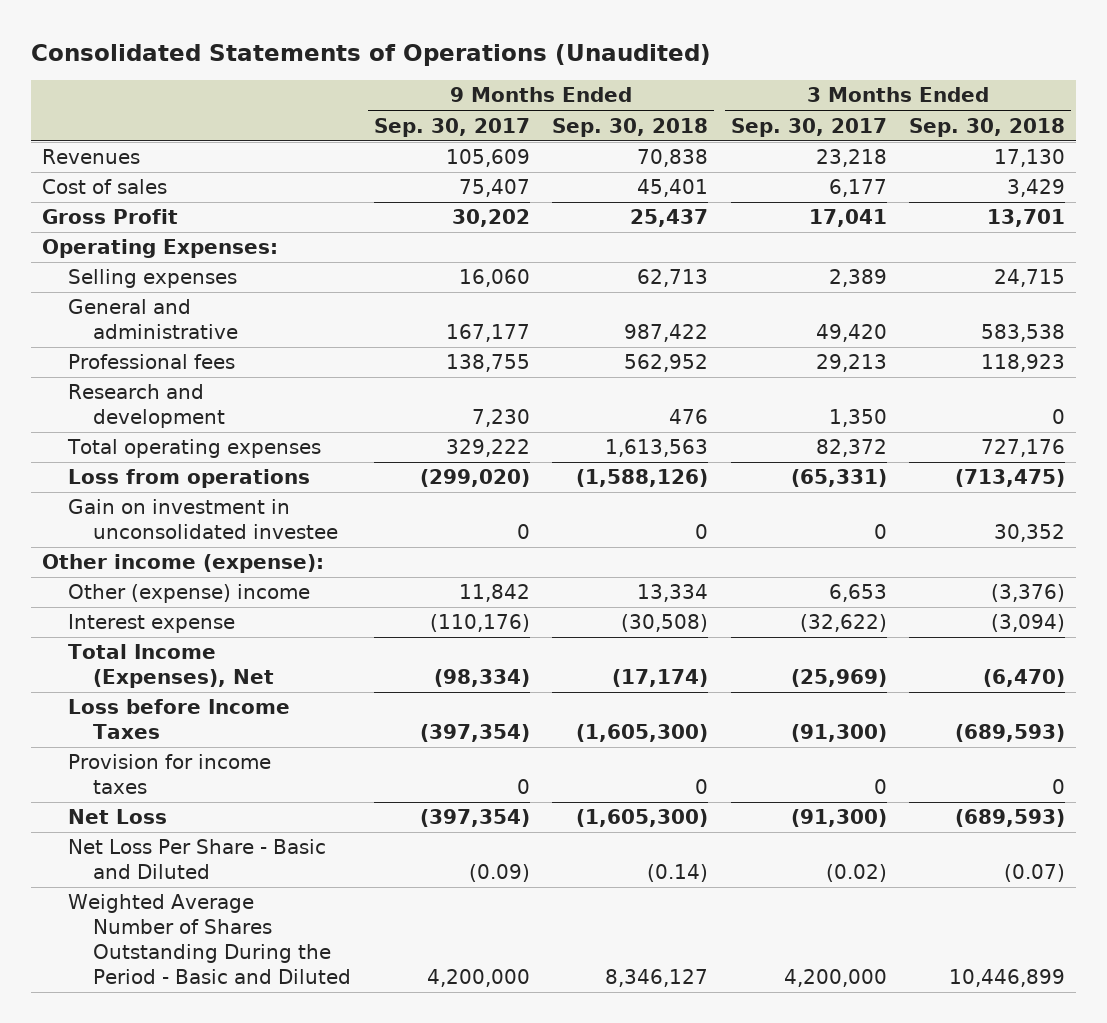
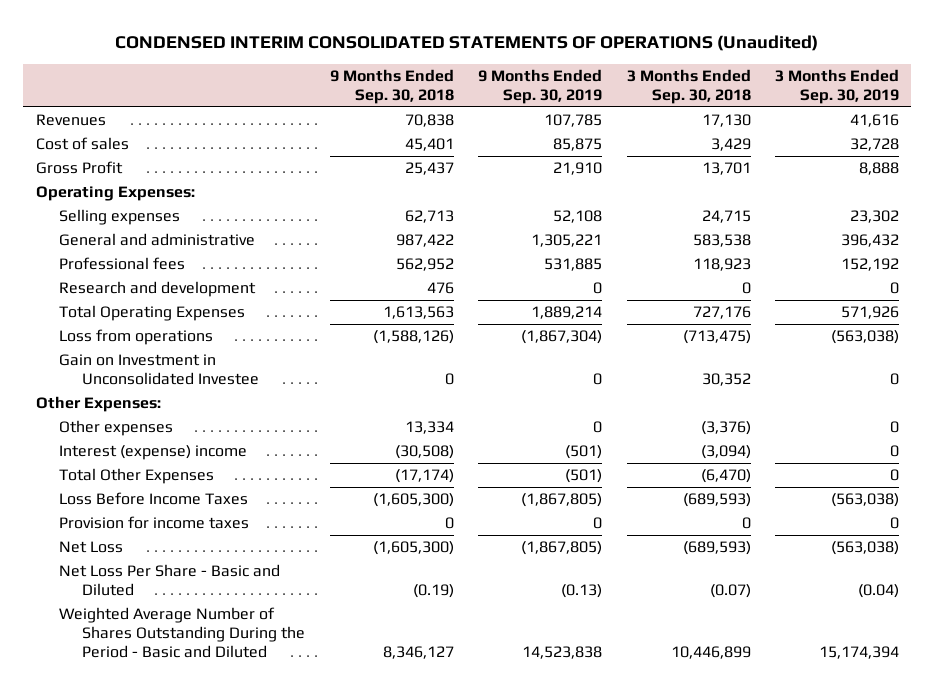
[30,43,711,66] Consolidated Statements of Operations (Unaudited) -> [115,34,819,51] CONDENSED INTERIM CONSOLIDATED STATEMENTS OF OPERATIONS (Unaudited)
[373,117,530,137] Sep. 30, 2017 -> none
[730,117,887,137] Sep. 30, 2017 -> none
none -> [478,68,603,104] 9 Months Ended Sep. 30, 2019
none -> [774,68,899,104] 3 Months Ended Sep. 30, 2019
[66,439,321,459] Total operating expenses -> [59,305,246,322] Total Operating Expenses
[67,499,339,540] Gain on investment in unconsolidated investee -> [59,354,260,386] Gain on Investment in Unconsolidated Investee
[41,554,324,574] Other income (expense): -> [35,396,161,413] Other Expenses:
[67,584,310,604] Other (expense) income -> [59,420,174,437] Other expenses
[67,614,235,634] Interest expense -> [59,445,248,461] Interest (expense) income
[67,644,275,689] Total Income (Expenses), Net -> [59,468,215,485] Total Other Expenses
[67,699,290,740] Loss before Income Taxes -> [59,492,249,506] Loss Before Income Taxes
[647,864,709,883] (0.14) -> [412,584,454,599] (0.19)

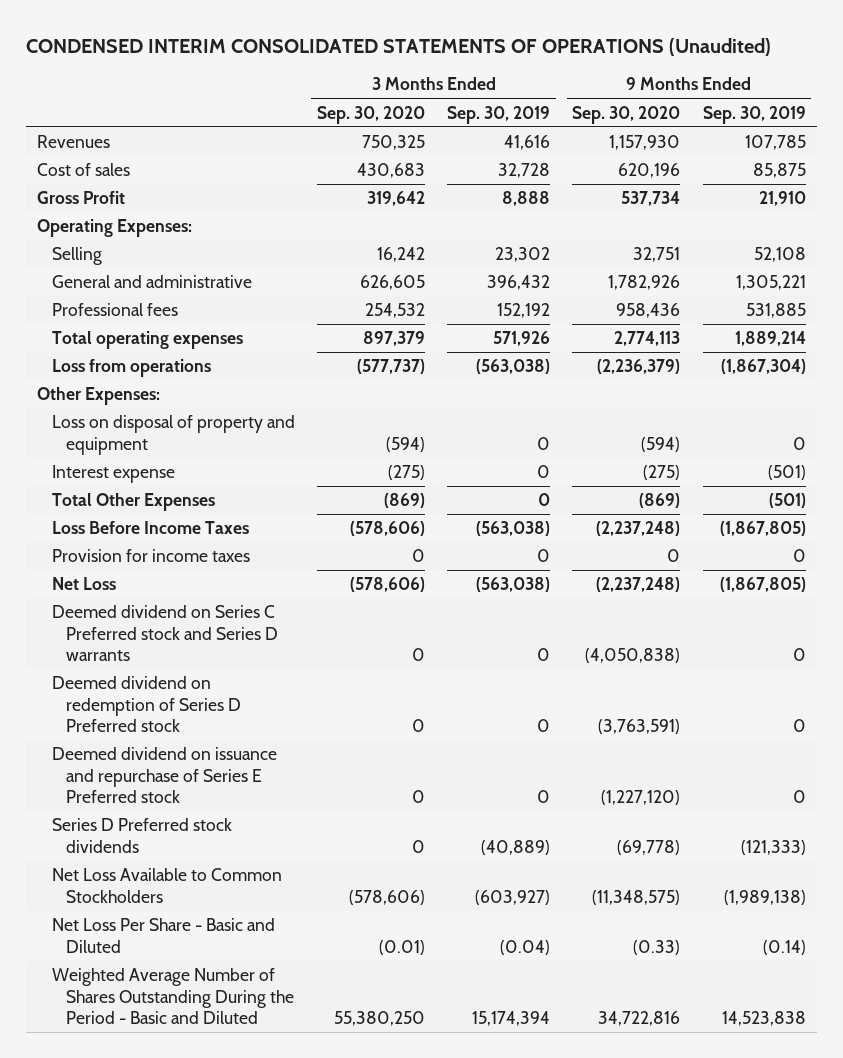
[329,68,454,104] 9 Months Ended Sep. 30, 2018 -> none
[626,68,751,104] 3 Months Ended Sep. 30, 2018 -> none
none -> [316,105,425,124] Sep. 30, 2020
none -> [572,105,681,124] Sep. 30, 2020
[59,209,181,226] Selling expenses -> [51,247,102,266] Selling
[59,281,257,298] Research and development -> none
[59,305,246,322] Total Operating Expenses -> [51,331,243,350] Total operating expenses
[59,354,260,386] Gain on Investment in Unconsolidated Investee -> none
[59,420,174,437] Other expenses -> none
none -> [51,415,295,455] Loss on disposal of property and equipment
[59,445,248,461] Interest (expense) income -> [51,465,175,484] Interest expense
none -> [51,605,279,662] Deemed dividend on Series C Preferred stock and Series D warrants
none -> [51,676,242,733] Deemed dividend on redemption of Series D Preferred stock
none -> [51,747,277,804] Deemed dividend on issuance and repurchase of Series E Preferred stock
none -> [51,818,232,853] Series D Preferred stock dividends
none -> [51,868,282,903] Net Loss Available to Common Stockholders
[561,584,603,599] (0.13) -> [762,939,806,955] (0.14)

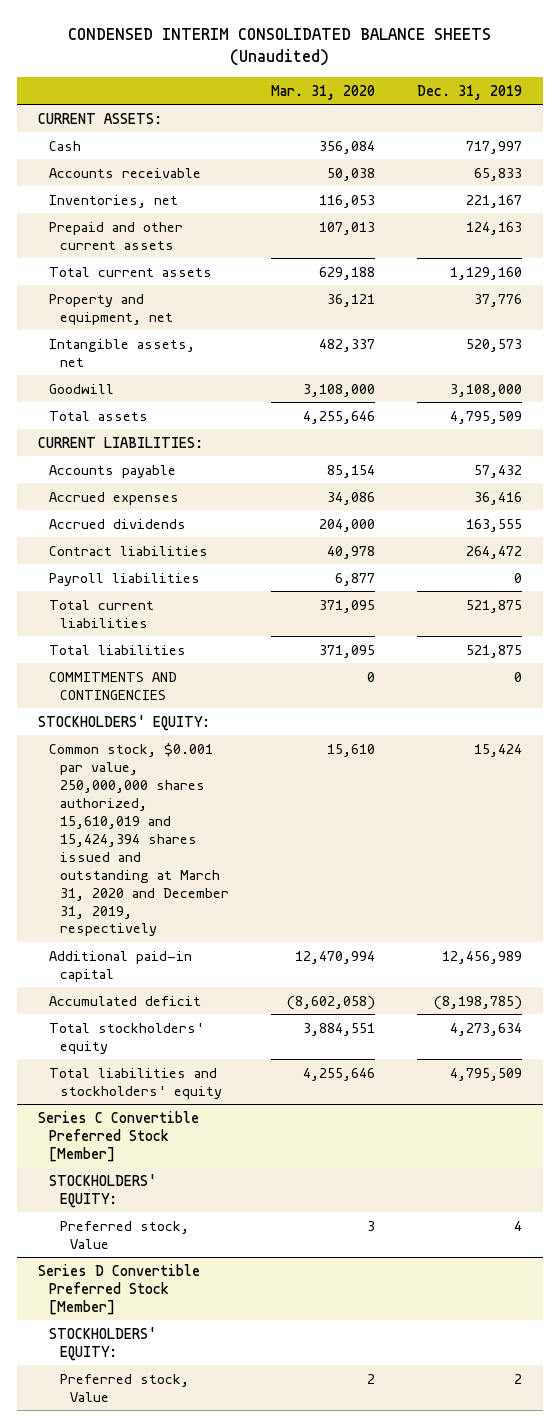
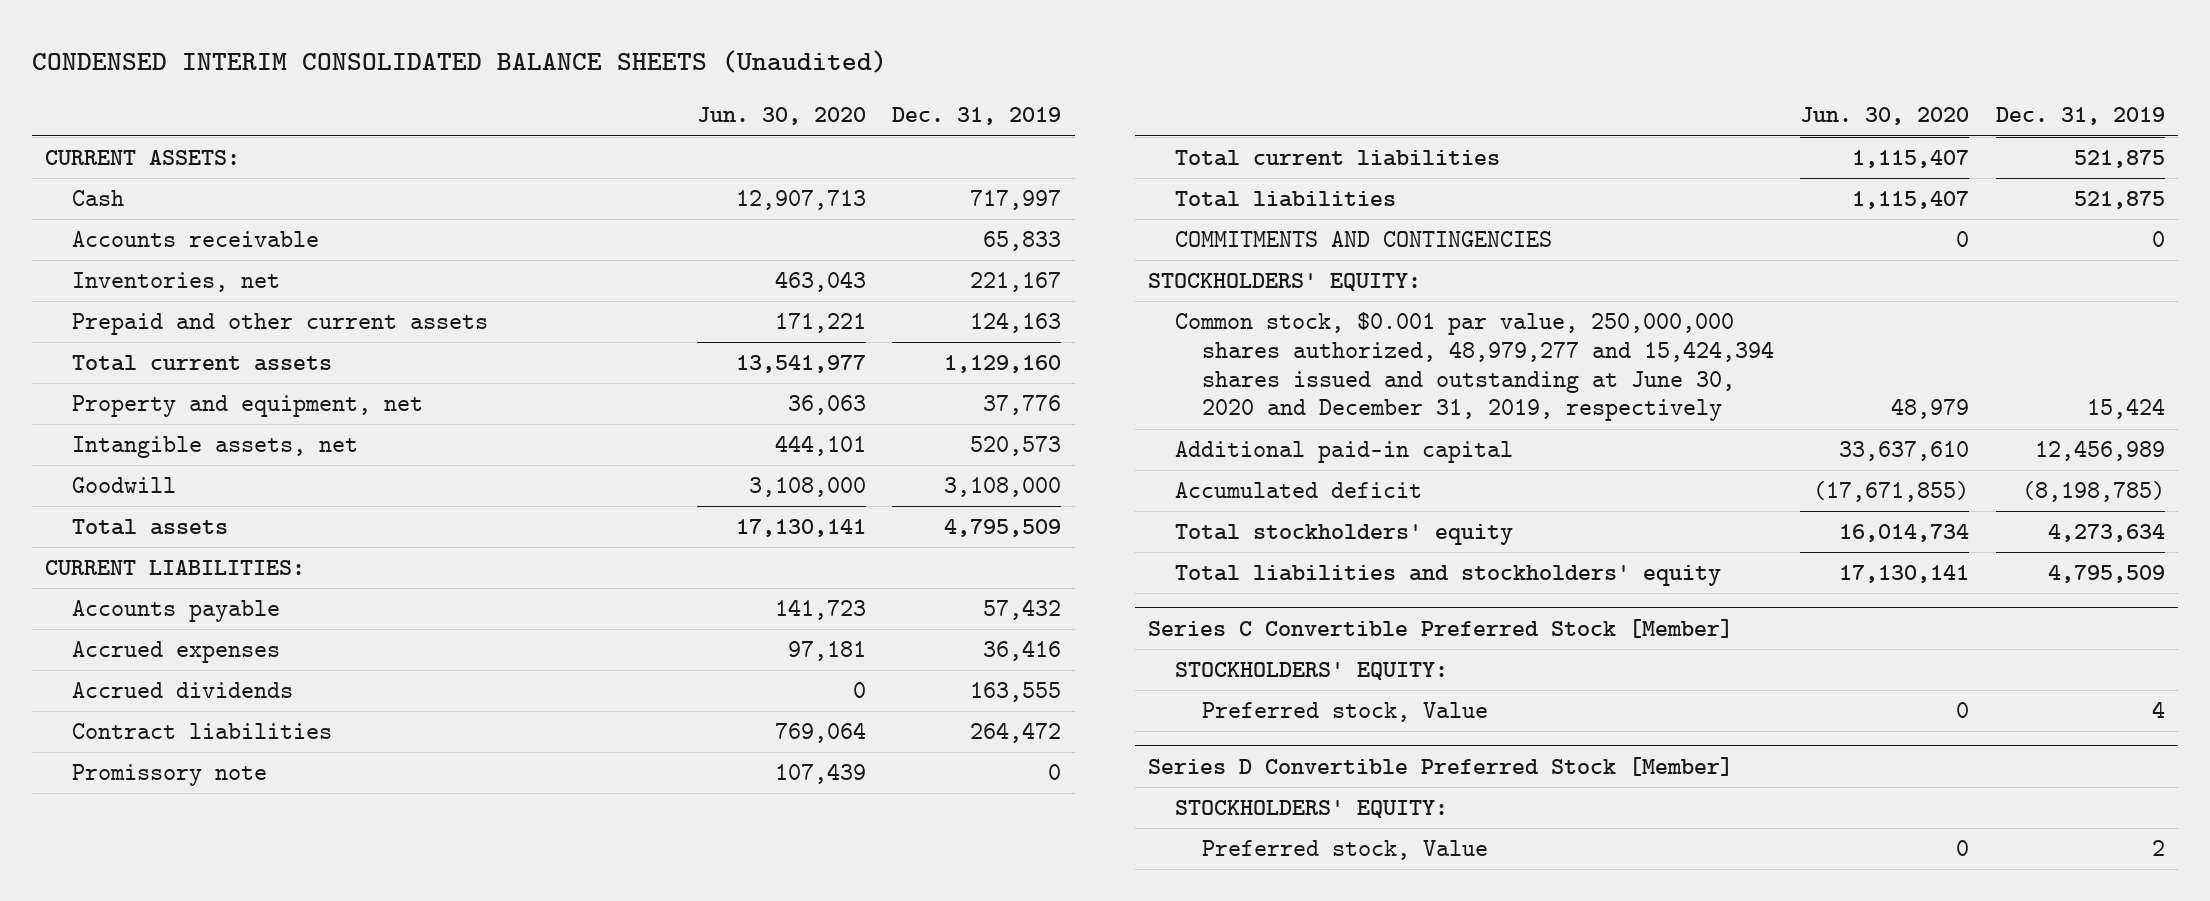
[270,84,375,100] Mar. 31, 2020 -> none
none -> [696,107,866,126] Jun. 30, 2020
[48,572,200,586] Payroll liabilities -> none
none -> [71,764,267,787] Promissory note
[48,742,229,937] Common stock, $0.001 par value, 250,000,000 shares authorized, 15,610,019 and 15,424,394 shares issued and outstanding at March 31, 2020 and December 31, 2019, respectively -> [1175,312,1774,422] Common stock, $0.001 par value, 250,000,000 shares authorized, 48,979,277 and 15,424,394 shares issued and outstanding at June 30, 2020 and December 31, 2019, respectively

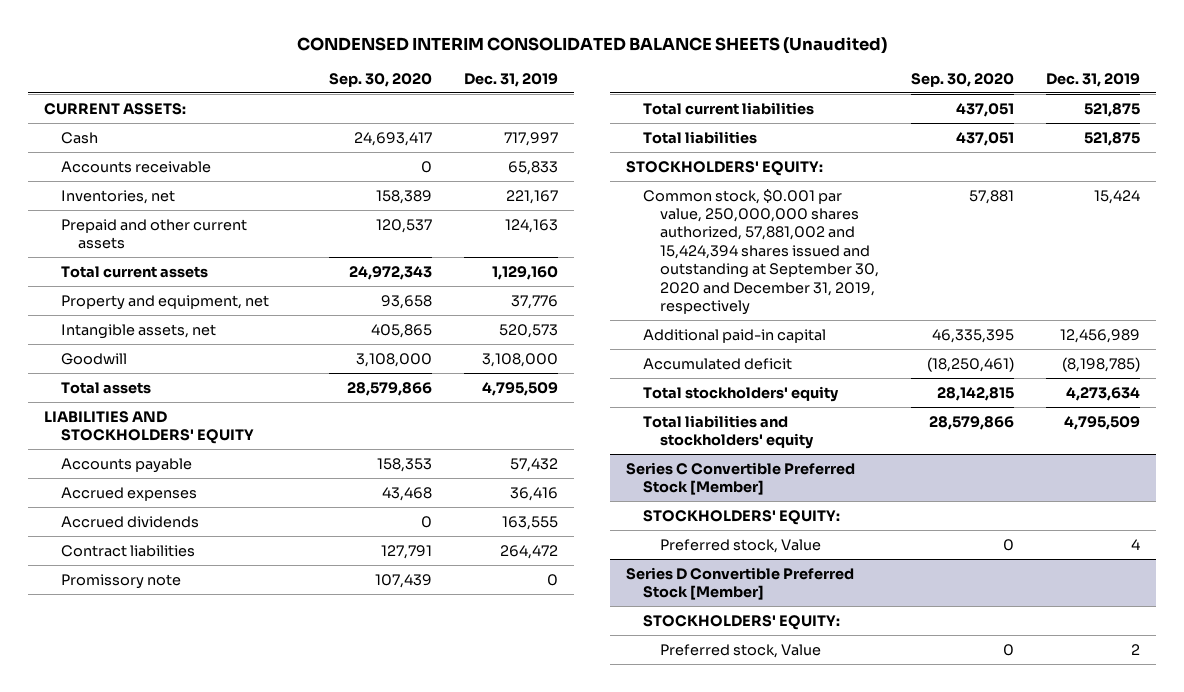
[696,107,866,126] Jun. 30, 2020 -> none
none -> [329,72,433,87] Sep. 30, 2020
[45,560,306,576] CURRENT LIABILITIES: -> none
none -> [43,410,254,444] LIABILITIES AND STOCKHOLDERS' EQUITY
[1175,231,1553,248] COMMITMENTS AND CONTINGENCIES -> none
[1175,312,1774,422] Common stock, $0.001 par value, 250,000,000 shares authorized, 48,979,277 and 15,424,394 shares issued and outstanding at June 30, 2020 and December 31, 2019, respectively -> [643,188,880,316] Common stock, $0.001 par value, 250,000,000 shares authorized, 57,881,002 and 15,424,394 shares issued and outstanding at September 30, 2020 and December 31, 2019, respectively

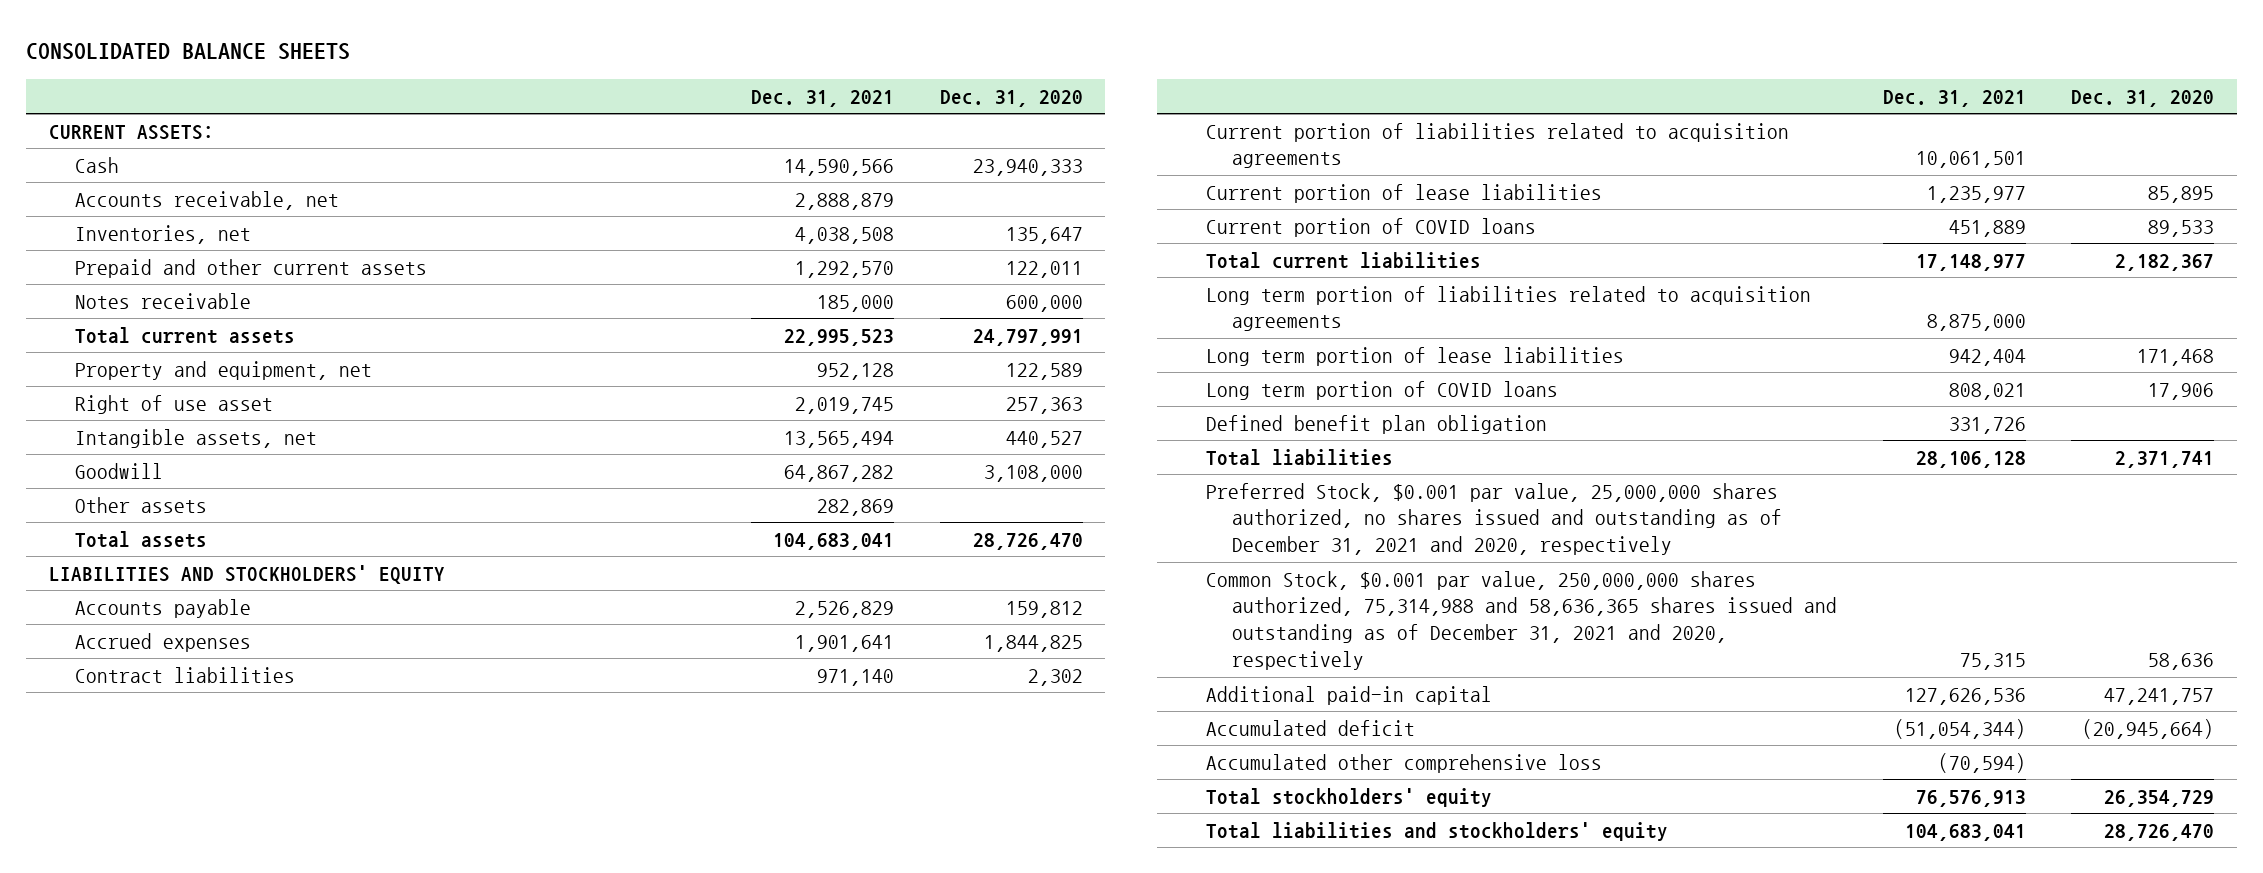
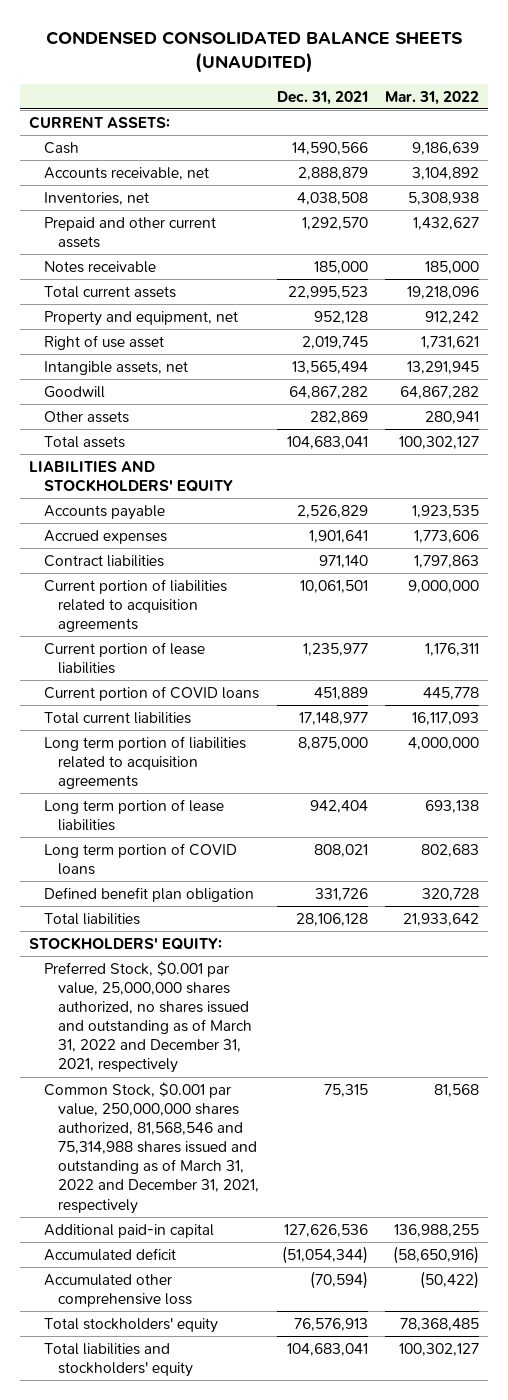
[26,43,351,61] CONSOLIDATED BALANCE SHEETS -> [46,31,464,74] CONDENSED CONSOLIDATED BALANCE SHEETS (UNAUDITED)
[939,89,1083,107] Dec. 31, 2020 -> none
none -> [385,90,480,105] Mar. 31, 2022
none -> [29,936,223,950] STOCKHOLDERS' EQUITY:
[1206,482,1783,556] Preferred Stock, $0.001 par value, 25,000,000 shares authorized, no shares issued and outstanding as of December 31, 2021 and 2020, respectively -> [43,960,252,1074] Preferred Stock, $0.001 par value, 25,000,000 shares authorized, no shares issued and outstanding as of March 31, 2022 and December 31, 2021, respectively
[1206,570,1838,671] Common Stock, $0.001 par value, 250,000,000 shares authorized, 75,314,988 and 58,636,365 shares issued and outstanding as of December 31, 2021 and 2020, respectively -> [43,1081,259,1214] Common Stock, $0.001 par value, 250,000,000 shares authorized, 81,568,546 and 75,314,988 shares issued and outstanding as of March 31, 2022 and December 31, 2021, respectively

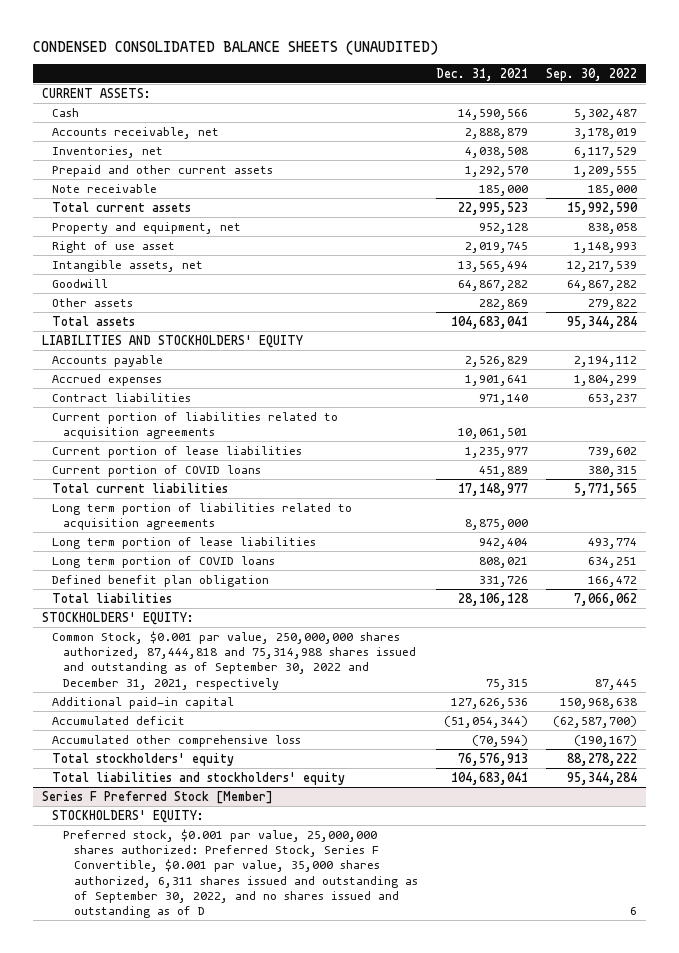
[385,90,480,105] Mar. 31, 2022 -> none
none -> [546,67,638,81] Sep. 30, 2022
[43,260,156,273] Notes receivable -> [52,183,158,193] Note receivable
[43,960,252,1074] Preferred Stock, $0.001 par value, 25,000,000 shares authorized, no shares issued and outstanding as of March 31, 2022 and December 31, 2021, respectively -> none
[43,1081,259,1214] Common Stock, $0.001 par value, 250,000,000 shares authorized, 81,568,546 and 75,314,988 shares issued and outstanding as of March 31, 2022 and December 31, 2021, respectively -> [52,630,416,690] Common Stock, $0.001 par value, 250,000,000 shares authorized, 87,444,818 and 75,314,988 shares issued and outstanding as of September 30, 2022 and December 31, 2021, respectively
none -> [41,790,273,804] Series F Preferred Stock [Member]
none -> [52,809,205,823] STOCKHOLDERS' EQUITY:
none -> [62,828,418,919] Preferred stock, $0.001 par value, 25,000,000 shares authorized: Preferred Stock, Series F Convertible, $0.001 par value, 35,000 shares authorized, 6,311 shares issued and outstanding as of September 30, 2022, and no shares issued and outstanding as of D

